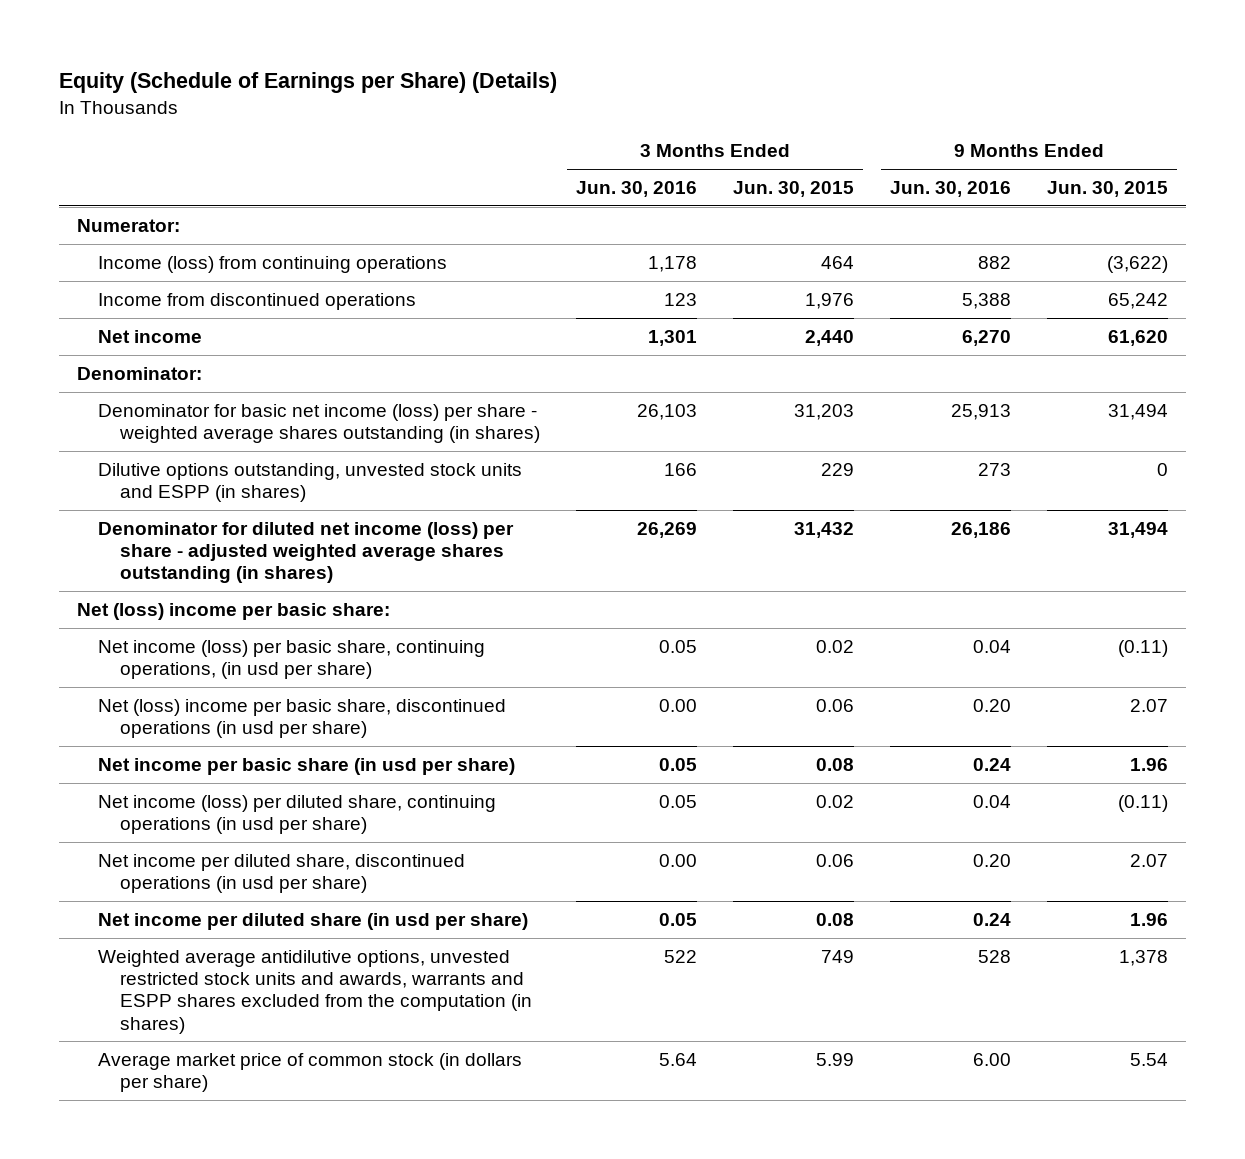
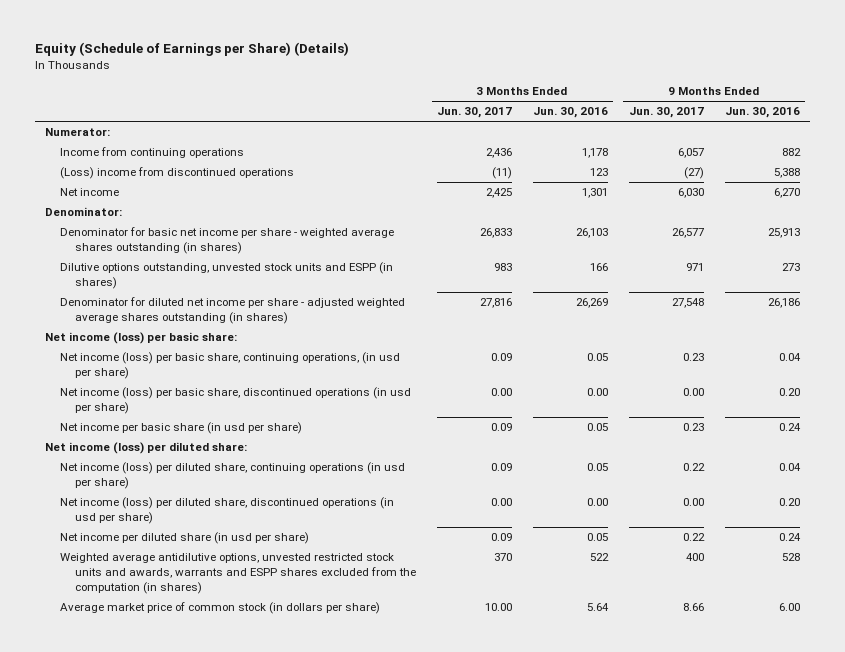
[732,181,854,198] Jun. 30, 2015 -> none
[1047,181,1169,198] Jun. 30, 2015 -> none
none -> [436,107,512,119] Jun. 30, 2017
none -> [628,107,704,119] Jun. 30, 2017
[98,255,448,273] Income (loss) from continuing operations -> [60,147,245,159] Income from continuing operations
[98,292,417,310] Income from discontinued operations -> [60,167,295,180] (Loss) income from discontinued operations
[98,403,540,444] Denominator for basic net income (loss) per share - weighted average shares outstanding (in shares) -> [60,227,395,255] Denominator for basic net income per share - weighted average shares outstanding (in shares)
[98,521,515,584] Denominator for diluted net income (loss) per share - adjusted weighted average shares outstanding (in shares) -> [60,297,406,325] Denominator for diluted net income per share - adjusted weighted average shares outstanding (in shares)
[76,602,390,620] Net (loss) income per basic share: -> [45,332,238,345] Net income (loss) per basic share:
[98,698,507,739] Net (loss) income per basic share, discontinued operations (in usd per share) -> [60,387,412,415] Net income (loss) per basic share, discontinued operations (in usd per share)
none -> [45,442,248,455] Net income (loss) per diluted share:
[98,853,466,894] Net income per diluted share, discontinued operations (in usd per share) -> [60,497,395,525] Net income (loss) per diluted share, discontinued operations (in usd per share)

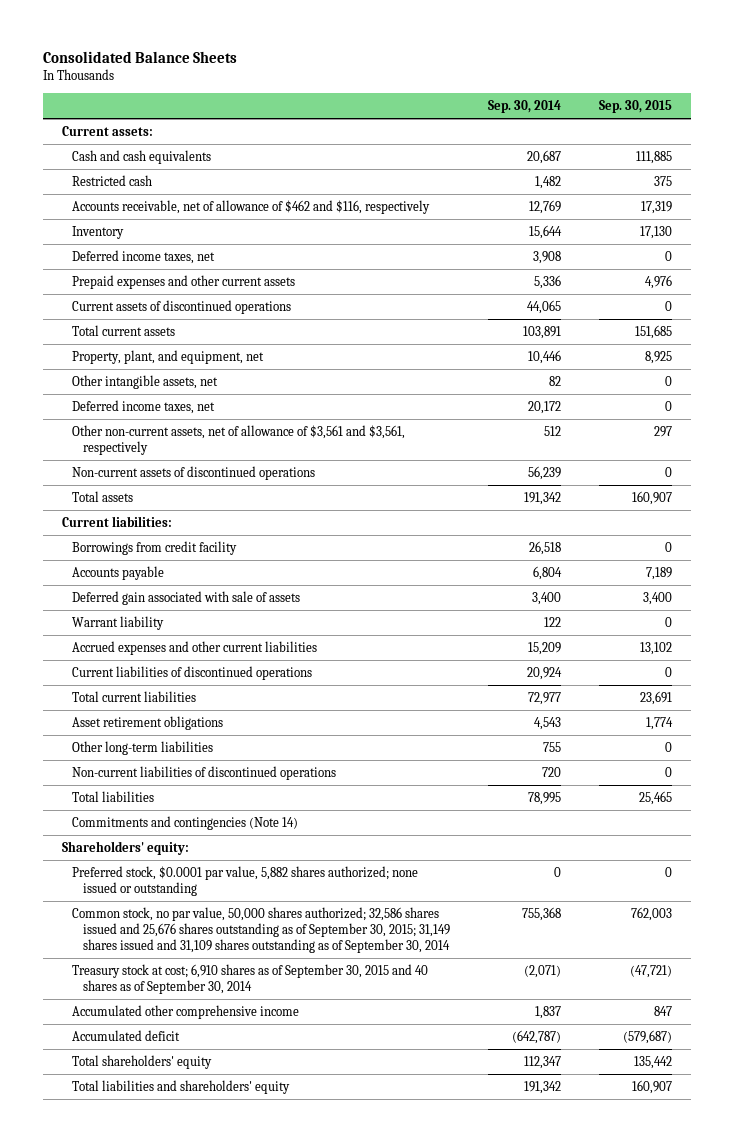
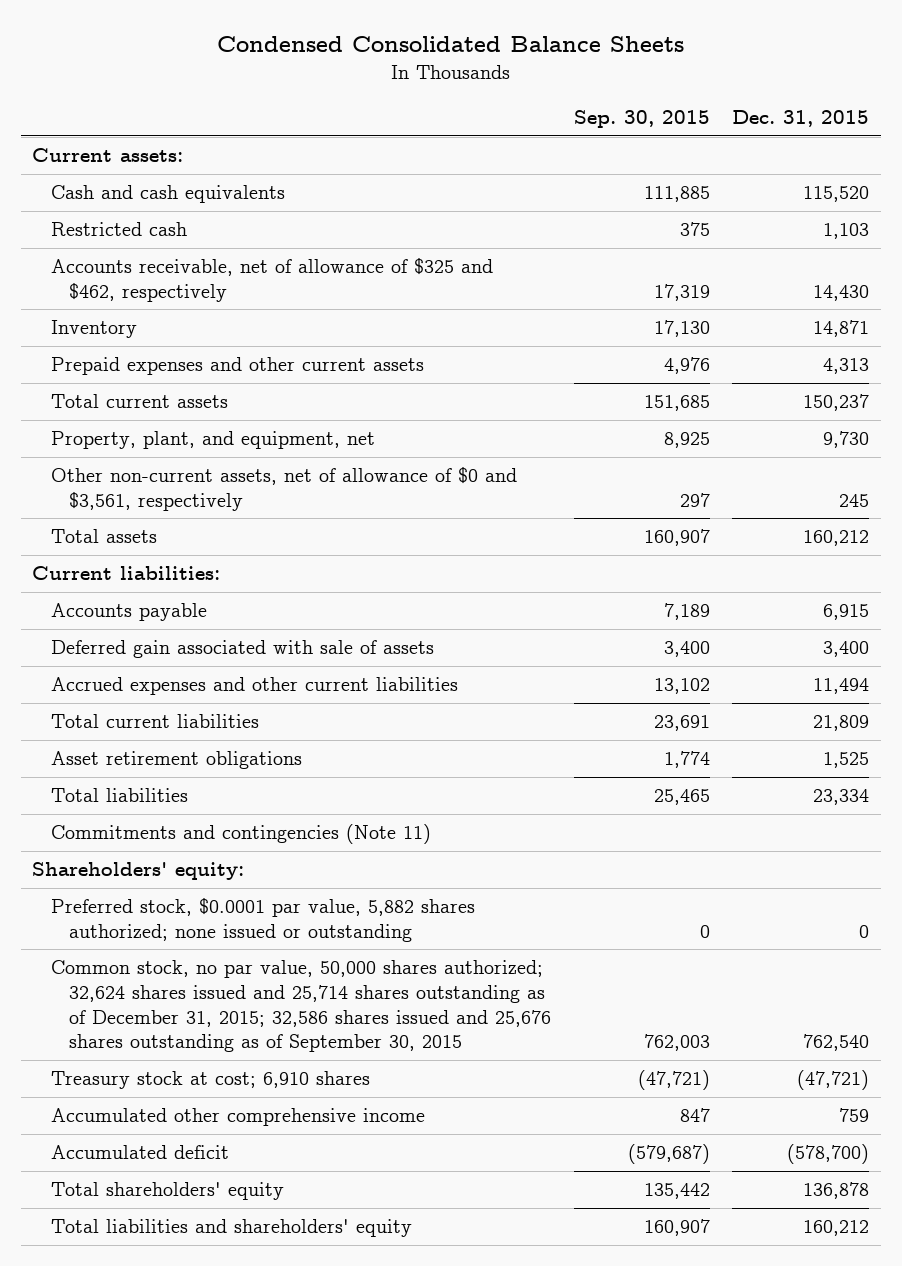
[43,50,238,63] Consolidated Balance Sheets -> [216,36,684,53] Condensed Consolidated Balance Sheets
[487,100,561,114] Sep. 30, 2014 -> none
none -> [732,110,870,128] Dec. 31, 2015
[72,200,431,215] Accounts receivable, net of allowance of $462 and $116, respectively -> [50,258,493,302] Accounts receivable, net of allowance of $325 and $462, respectively
[72,250,216,265] Deferred income taxes, net -> none
[72,300,292,315] Current assets of discontinued operations -> none
[72,375,219,390] Other intangible assets, net -> none
[72,400,216,415] Deferred income taxes, net -> none
[72,466,316,481] Non-current assets of discontinued operations -> none
[72,425,406,456] Other non-current assets, net of allowance of $3,561 and $3,561, respectively -> [50,467,517,511] Other non-current assets, net of allowance of $0 and $3,561, respectively
[72,541,238,556] Borrowings from credit facility -> none
[72,616,165,631] Warrant liability -> none
[72,666,313,681] Current liabilities of discontinued operations -> none
[72,741,214,756] Other long-term liabilities -> none
[72,766,337,781] Non-current liabilities of discontinued operations -> none
[72,816,299,831] Commitments and contingencies (Note 14) -> [50,824,431,845] Commitments and contingencies (Note 11)
[72,907,450,954] Common stock, no par value, 50,000 shares authorized; 32,586 shares issued and 25,676 shares outstanding as of September 30, 2015; 31,149 shares issued and 31,109 shares outstanding as of September 30, 2014 -> [50,960,552,1053] Common stock, no par value, 50,000 shares authorized; 32,624 shares issued and 25,714 shares outstanding as of December 31, 2015; 32,586 shares issued and 25,676 shares outstanding as of September 30, 2015
[72,964,429,995] Treasury stock at cost; 6,910 shares as of September 30, 2015 and 40 shares as of September 30, 2014 -> [50,1071,370,1090] Treasury stock at cost; 6,910 shares

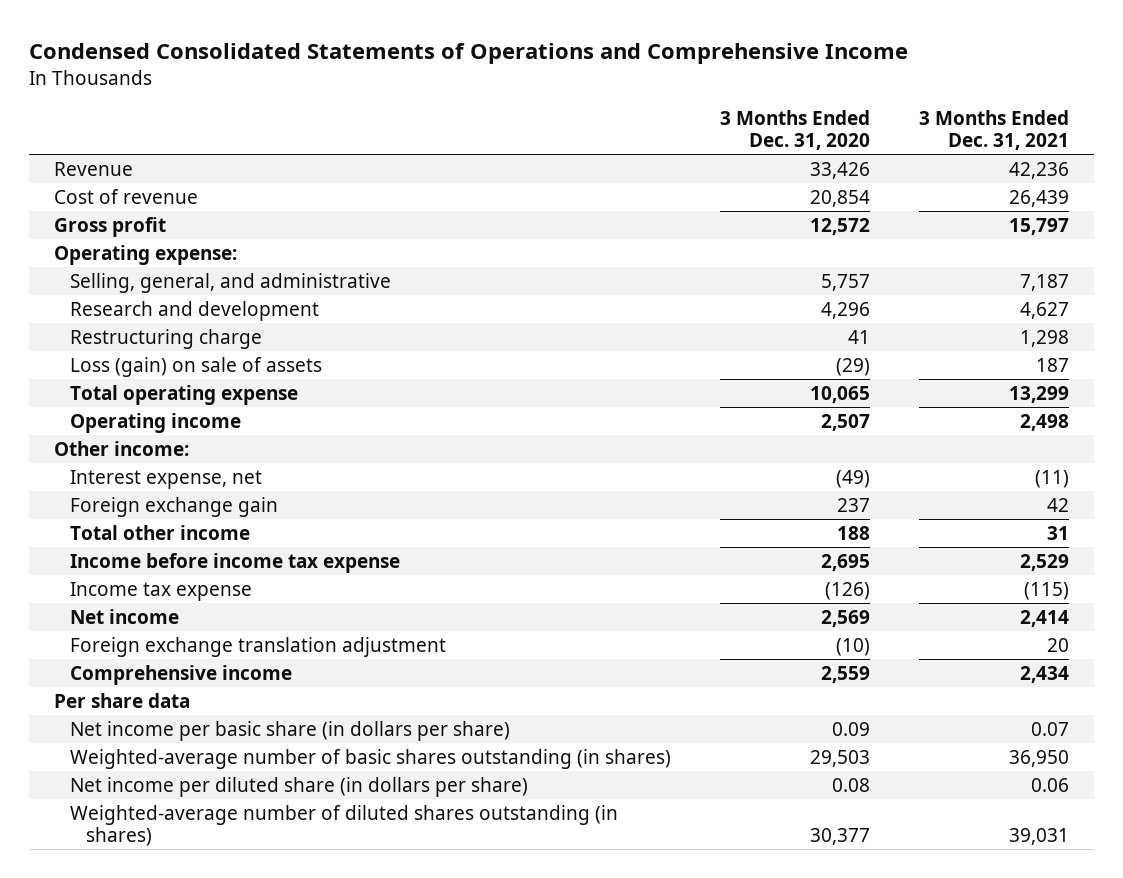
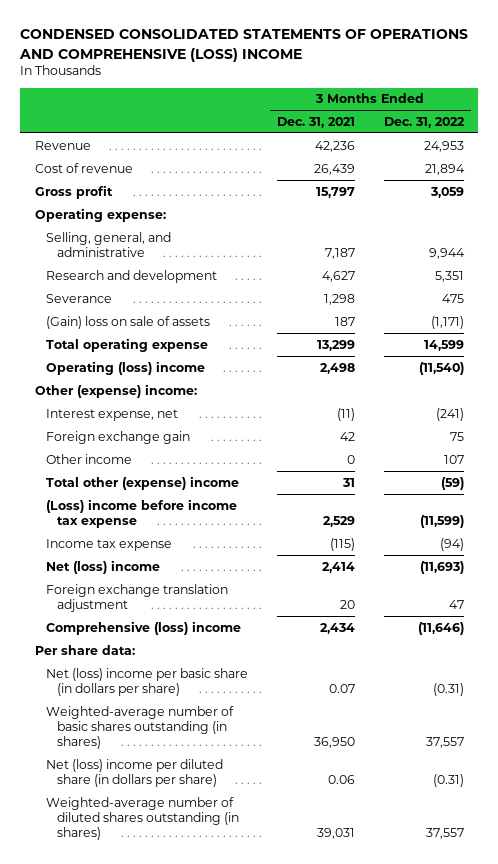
[29,42,909,64] Condensed Consolidated Statements of Operations and Comprehensive Income -> [19,29,469,62] CONDENSED CONSOLIDATED STATEMENTS OF OPERATIONS AND COMPREHENSIVE (LOSS) INCOME
[720,109,871,150] 3 Months Ended Dec. 31, 2020 -> none
none -> [383,116,465,128] Dec. 31, 2022
[69,329,262,350] Restructuring charge -> [45,293,112,303] Severance
[69,357,322,378] Loss (gain) on sale of assets -> [45,315,210,329] (Gain) loss on sale of assets
[69,413,241,434] Operating income -> [45,360,205,375] Operating (loss) income
[53,441,189,457] Other income: -> [34,383,197,398] Other (expense) income:
none -> [45,453,132,464] Other income
[69,525,250,541] Total other income -> [45,475,239,490] Total other (expense) income
[69,553,400,574] Income before income tax expense -> [45,498,237,528] (Loss) income before income tax expense
[69,609,179,625] Net income -> [45,559,160,574] Net (loss) income
[69,665,292,686] Comprehensive income -> [45,620,241,635] Comprehensive (loss) income
[53,693,190,709] Per share data -> [34,644,135,655] Per share data:
[69,721,510,742] Net income per basic share (in dollars per share) -> [45,667,248,696] Net (loss) income per basic share (in dollars per share)
[69,777,528,798] Net income per diluted share (in dollars per share) -> [45,758,223,787] Net (loss) income per diluted share (in dollars per share)

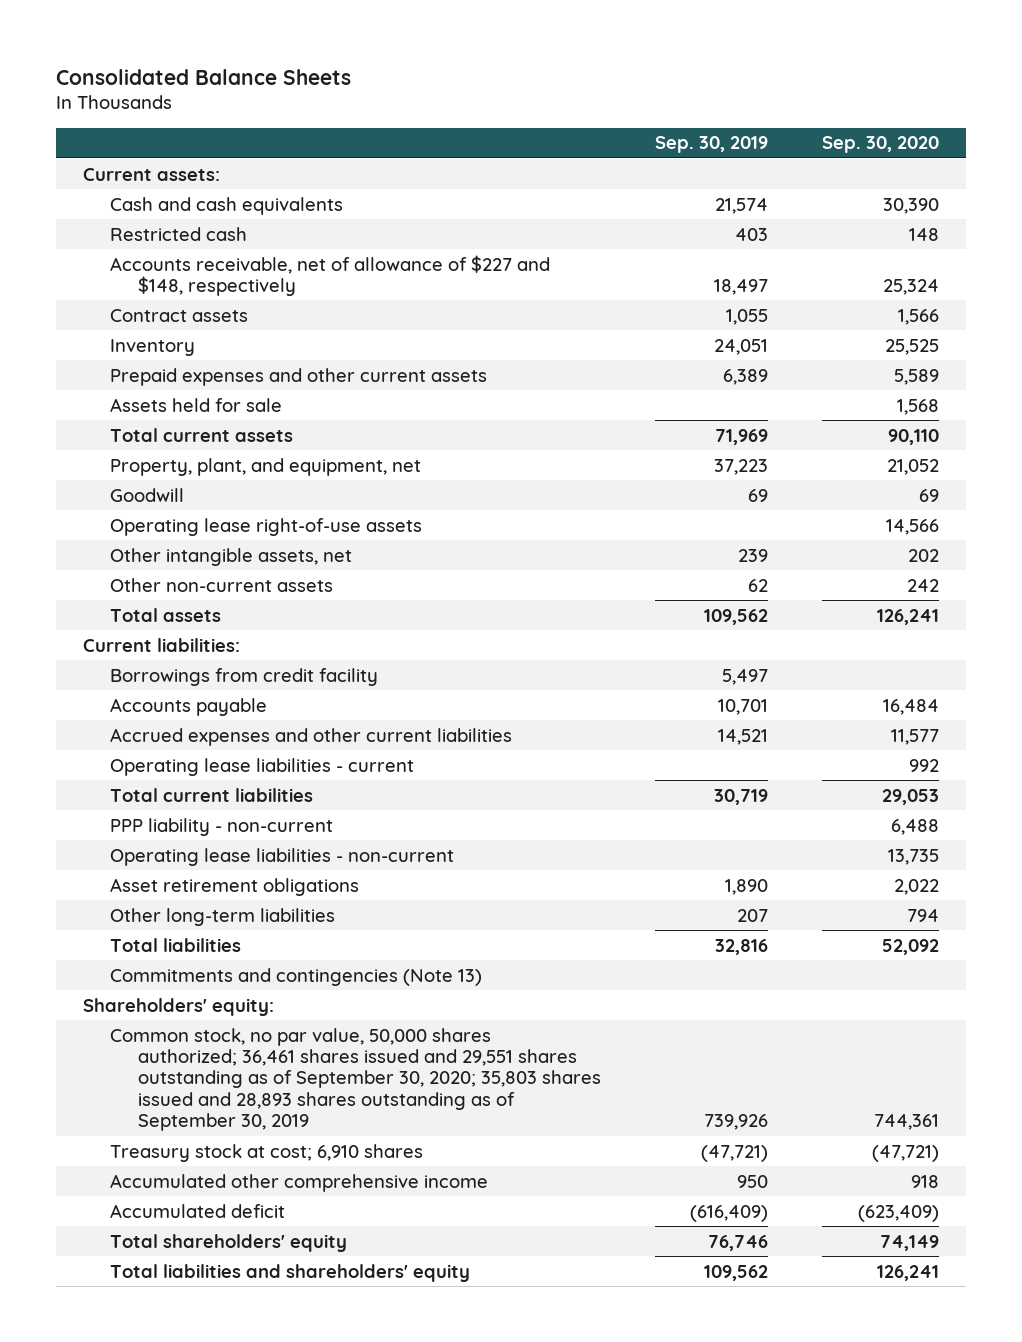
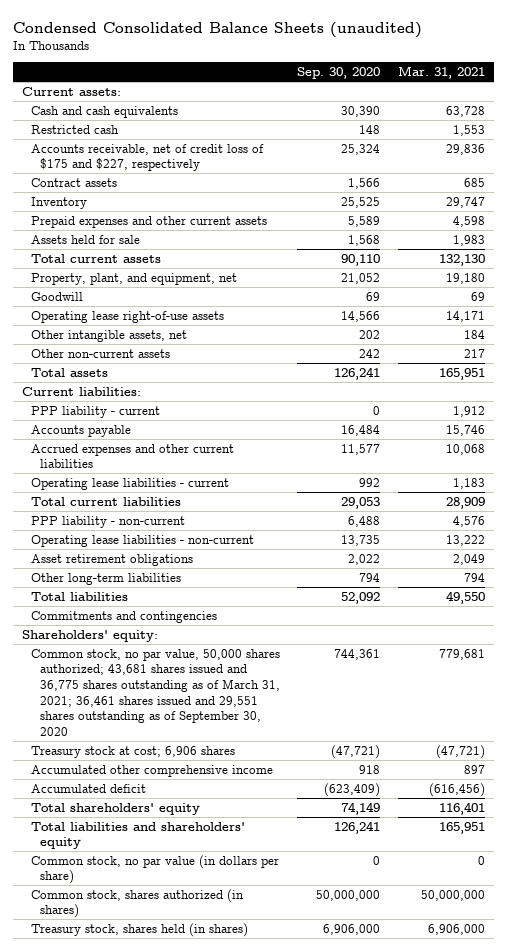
[56,68,352,85] Consolidated Balance Sheets -> [12,21,422,38] Condensed Consolidated Balance Sheets (unaudited)
[654,136,768,154] Sep. 30, 2019 -> none
none -> [398,66,486,80] Mar. 31, 2021
[110,254,551,296] Accounts receivable, net of allowance of $227 and $148, respectively -> [30,143,264,172] Accounts receivable, net of credit loss of $175 and $227, respectively
[110,667,379,686] Borrowings from credit facility -> none
none -> [30,405,160,418] PPP liability - current
[110,967,483,986] Commitments and contingencies (Note 13) -> [30,610,217,623] Commitments and contingencies
[110,1027,601,1132] Common stock, no par value, 50,000 shares authorized; 36,461 shares issued and 29,551 shares outstanding as of September 30, 2020; 35,803 shares issued and 28,893 shares outstanding as of September 30, 2019 -> [30,648,280,736] Common stock, no par value, 50,000 shares authorized; 43,681 shares issued and 36,775 shares outstanding as of March 31, 2021; 36,461 shares issued and 29,551 shares outstanding as of September 30, 2020
[110,1143,424,1162] Treasury stock at cost; 6,910 shares -> [30,745,235,758] Treasury stock at cost; 6,906 shares
none -> [30,854,279,885] Common stock, no par value (in dollars per share)
none -> [30,888,244,919] Common stock, shares authorized (in shares)
none -> [30,922,248,937] Treasury stock, shares held (in shares)

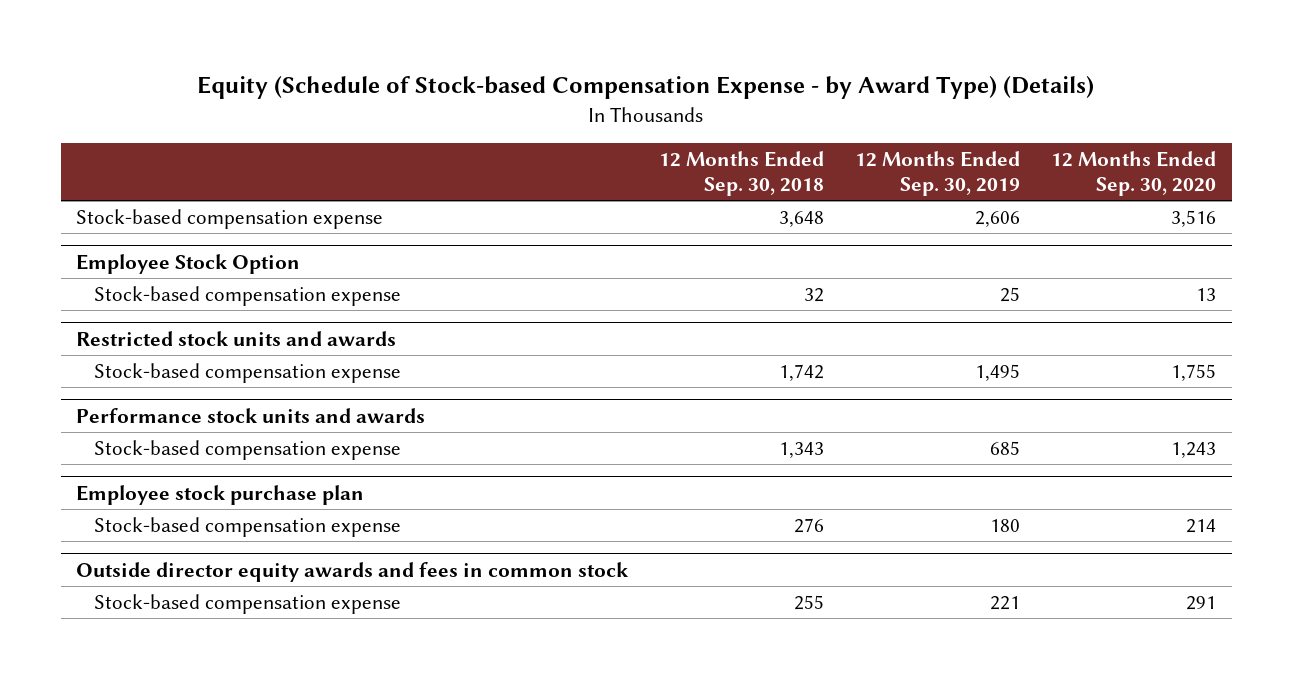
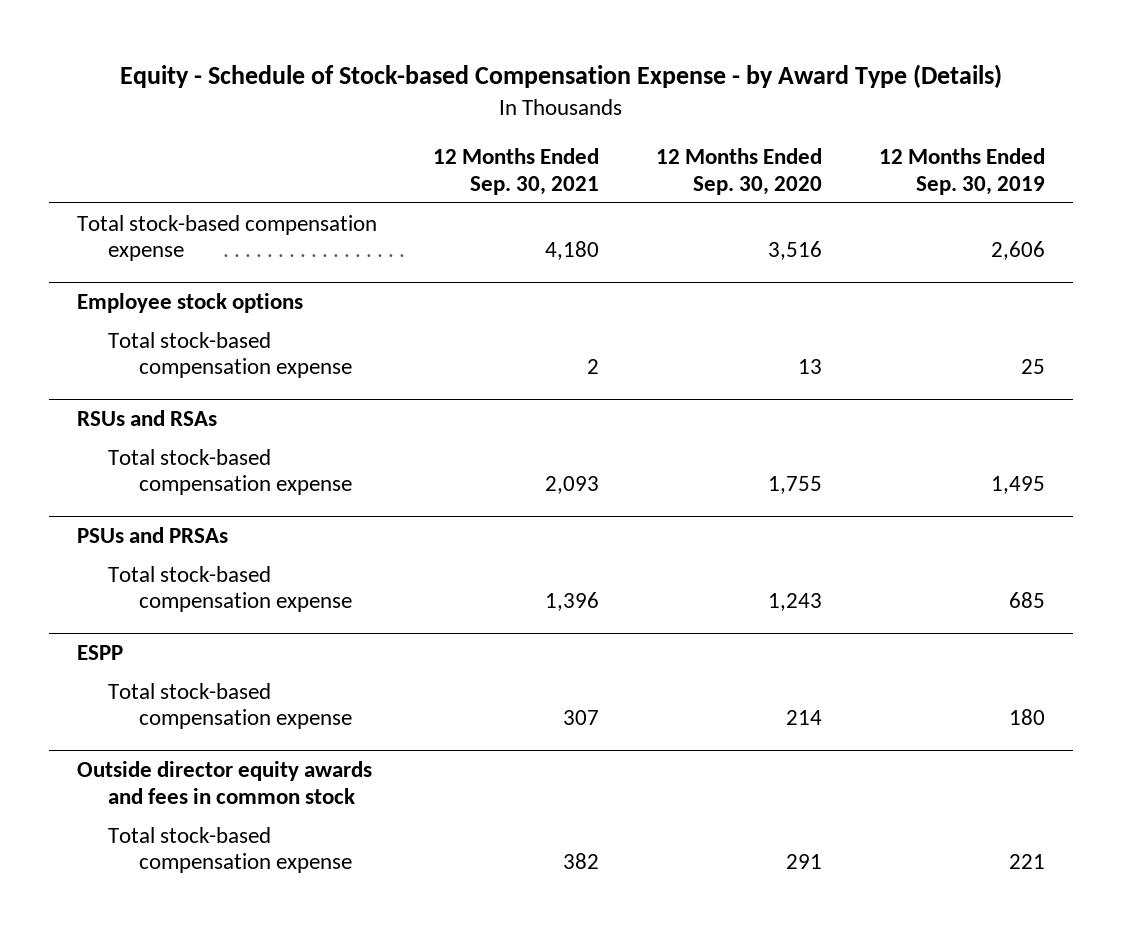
[197,76,1095,100] Equity (Schedule of Stock-based Compensation Expense - by Award Type) (Details) -> [119,64,1002,89] Equity - Schedule of Stock-based Compensation Expense - by Award Type (Details)
[659,150,825,197] 12 Months Ended Sep. 30, 2018 -> none
none -> [433,148,600,195] 12 Months Ended Sep. 30, 2021
[76,208,384,229] Stock-based compensation expense -> [76,214,377,262] Total stock-based compensation expense
[76,253,301,274] Employee Stock Option -> [76,293,303,314] Employee stock options
[93,285,401,306] Stock-based compensation expense -> [108,331,353,379] Total stock-based compensation expense
[76,330,397,346] Restricted stock units and awards -> [76,410,217,427] RSUs and RSAs
[93,362,401,383] Stock-based compensation expense -> [108,448,353,496] Total stock-based compensation expense
[76,407,426,423] Performance stock units and awards -> [76,527,228,544] PSUs and PRSAs
[93,439,401,460] Stock-based compensation expense -> [108,565,353,613] Total stock-based compensation expense
[76,484,365,505] Employee stock purchase plan -> [76,645,123,661] ESPP
[93,516,401,537] Stock-based compensation expense -> [108,682,353,730] Total stock-based compensation expense
[93,593,401,614] Stock-based compensation expense -> [108,826,353,874] Total stock-based compensation expense

